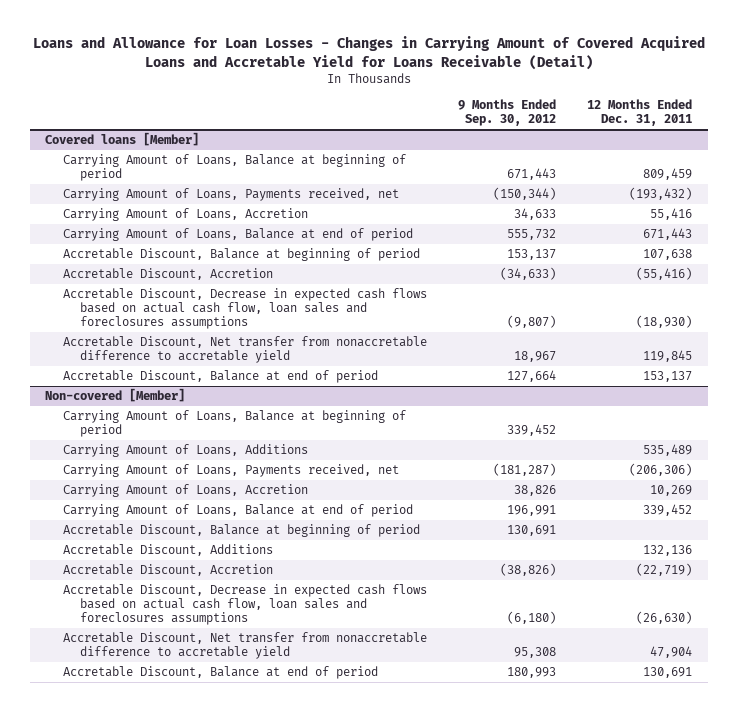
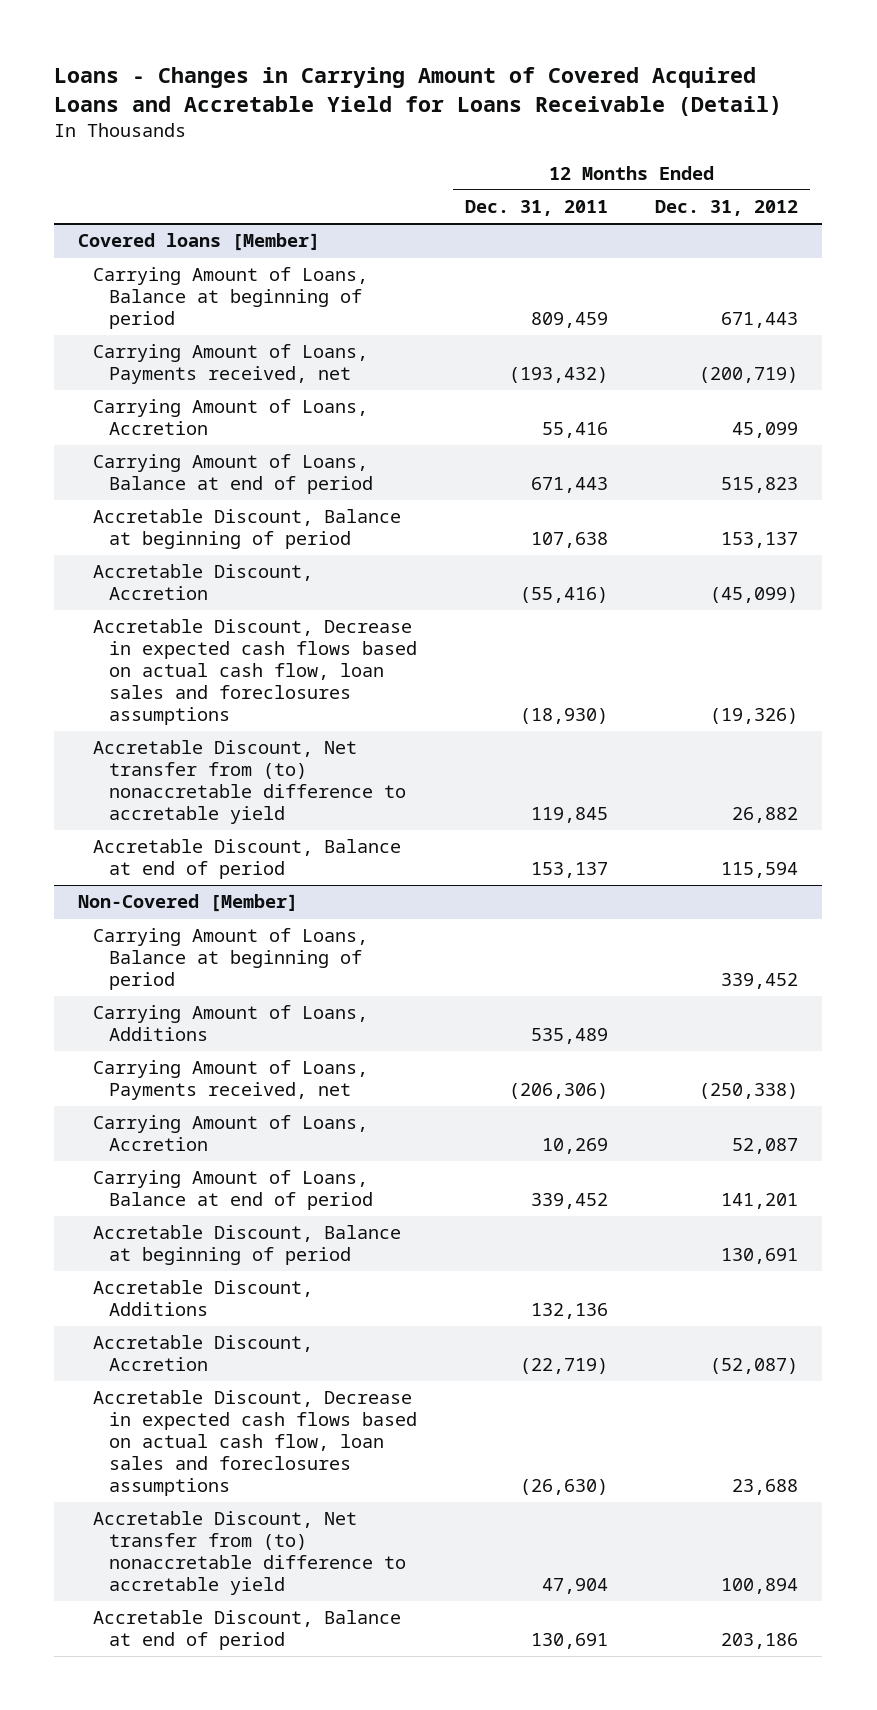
[32,36,705,70] Loans and Allowance for Loan Losses - Changes in Carrying Amount of Covered Acquired Loans and Accretable Yield for Loans Receivable (Detail) -> [54,67,783,117] Loans - Changes in Carrying Amount of Covered Acquired Loans and Accretable Yield for Loans Receivable (Detail)
[457,99,556,127] 9 Months Ended Sep. 30, 2012 -> none
none -> [655,200,799,217] Dec. 31, 2012
[62,336,427,364] Accretable Discount, Net transfer from nonaccretable difference to accretable yield -> [93,740,406,824] Accretable Discount, Net transfer from (to) nonaccretable difference to accretable yield
[45,388,186,403] Non-covered [Member] -> [78,894,299,913] Non-Covered [Member]
[62,632,427,660] Accretable Discount, Net transfer from nonaccretable difference to accretable yield -> [93,1511,406,1595] Accretable Discount, Net transfer from (to) nonaccretable difference to accretable yield

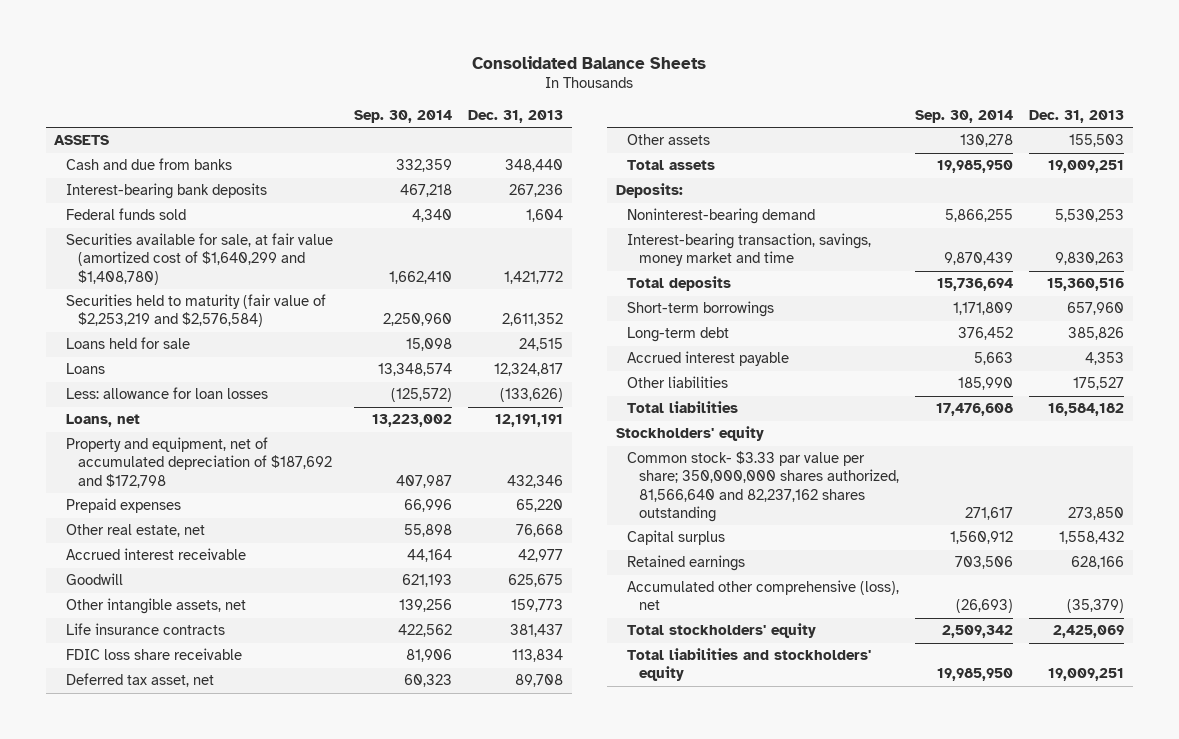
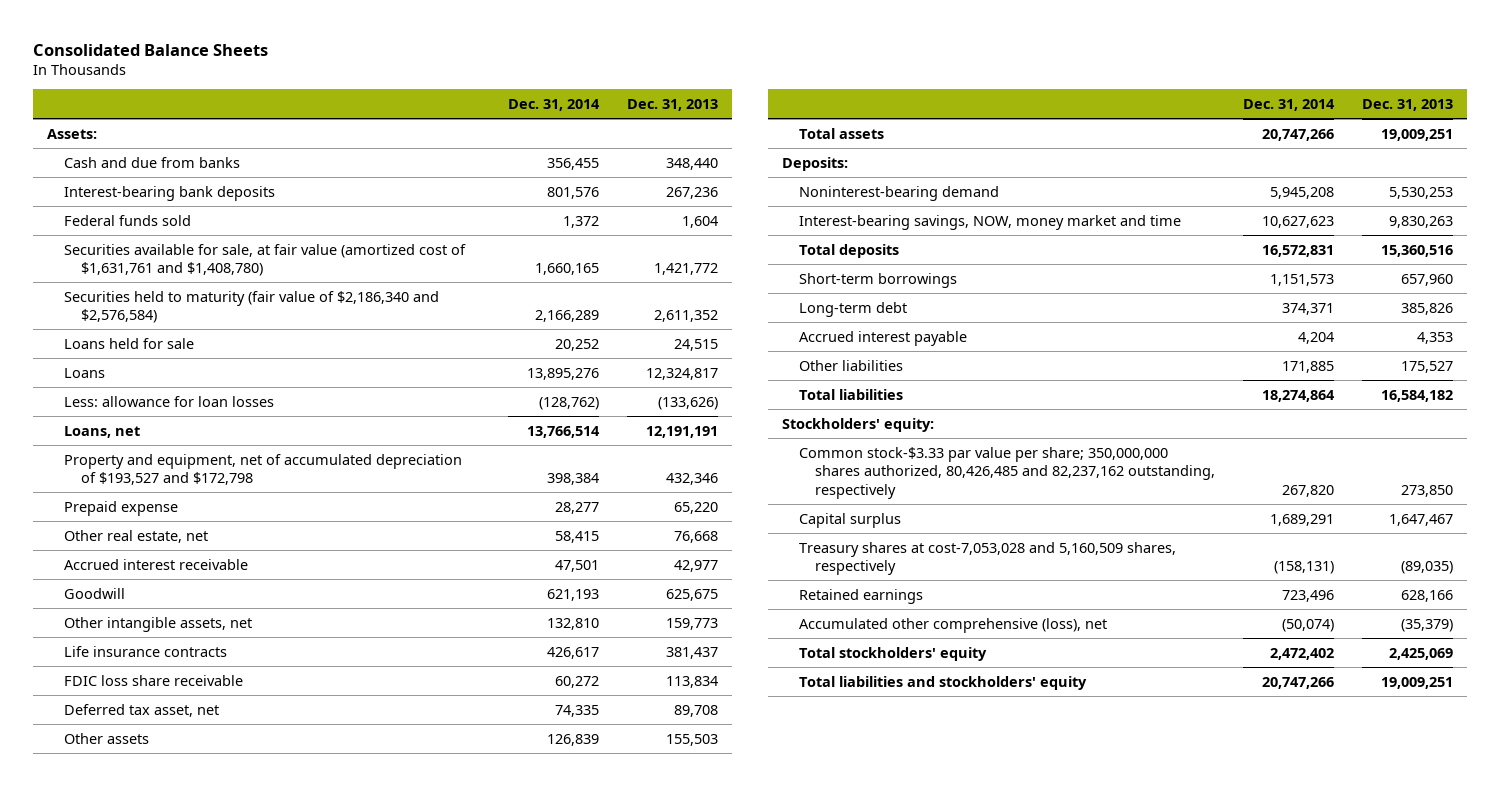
[354,109,453,123] Sep. 30, 2014 -> none
none -> [508,99,601,112] Dec. 31, 2014
[54,135,110,146] ASSETS -> [47,128,98,139] Assets:
[66,233,334,285] Securities available for sale, at fair value (amortized cost of $1,640,299 and $1,408,780) -> [63,243,466,277] Securities available for sale, at fair value (amortized cost of $1,631,761 and $1,408,780)
[66,294,327,328] Securities held to maturity (fair value of $2,253,219 and $2,576,584) -> [63,290,439,324] Securities held to maturity (fair value of $2,186,340 and $2,576,584)
[66,437,332,488] Property and equipment, net of accumulated depreciation of $187,692 and $172,798 -> [63,453,462,486] Property and equipment, net of accumulated depreciation of $193,527 and $172,798
[66,498,182,514] Prepaid expenses -> [63,500,178,516] Prepaid expense
[627,233,872,267] Interest-bearing transaction, savings, money market and time -> [798,214,1181,230] Interest-bearing savings, NOW, money market and time
[615,426,764,442] Stockholders' equity -> [781,417,934,432] Stockholders' equity:
[627,451,899,522] Common stock- $3.33 par value per share; 350,000,000 shares authorized, 81,566,640 and 82,237,162 shares outstanding -> [798,446,1216,499] Common stock-$3.33 par value per share; 350,000,000 shares authorized, 80,426,485 and 82,237,162 outstanding, respectively
[1059,531,1125,545] 1,558,432 -> [1388,513,1453,526] 1,647,467
none -> [798,541,1176,576] Treasury shares at cost-7,053,028 and 5,160,509 shares, respectively

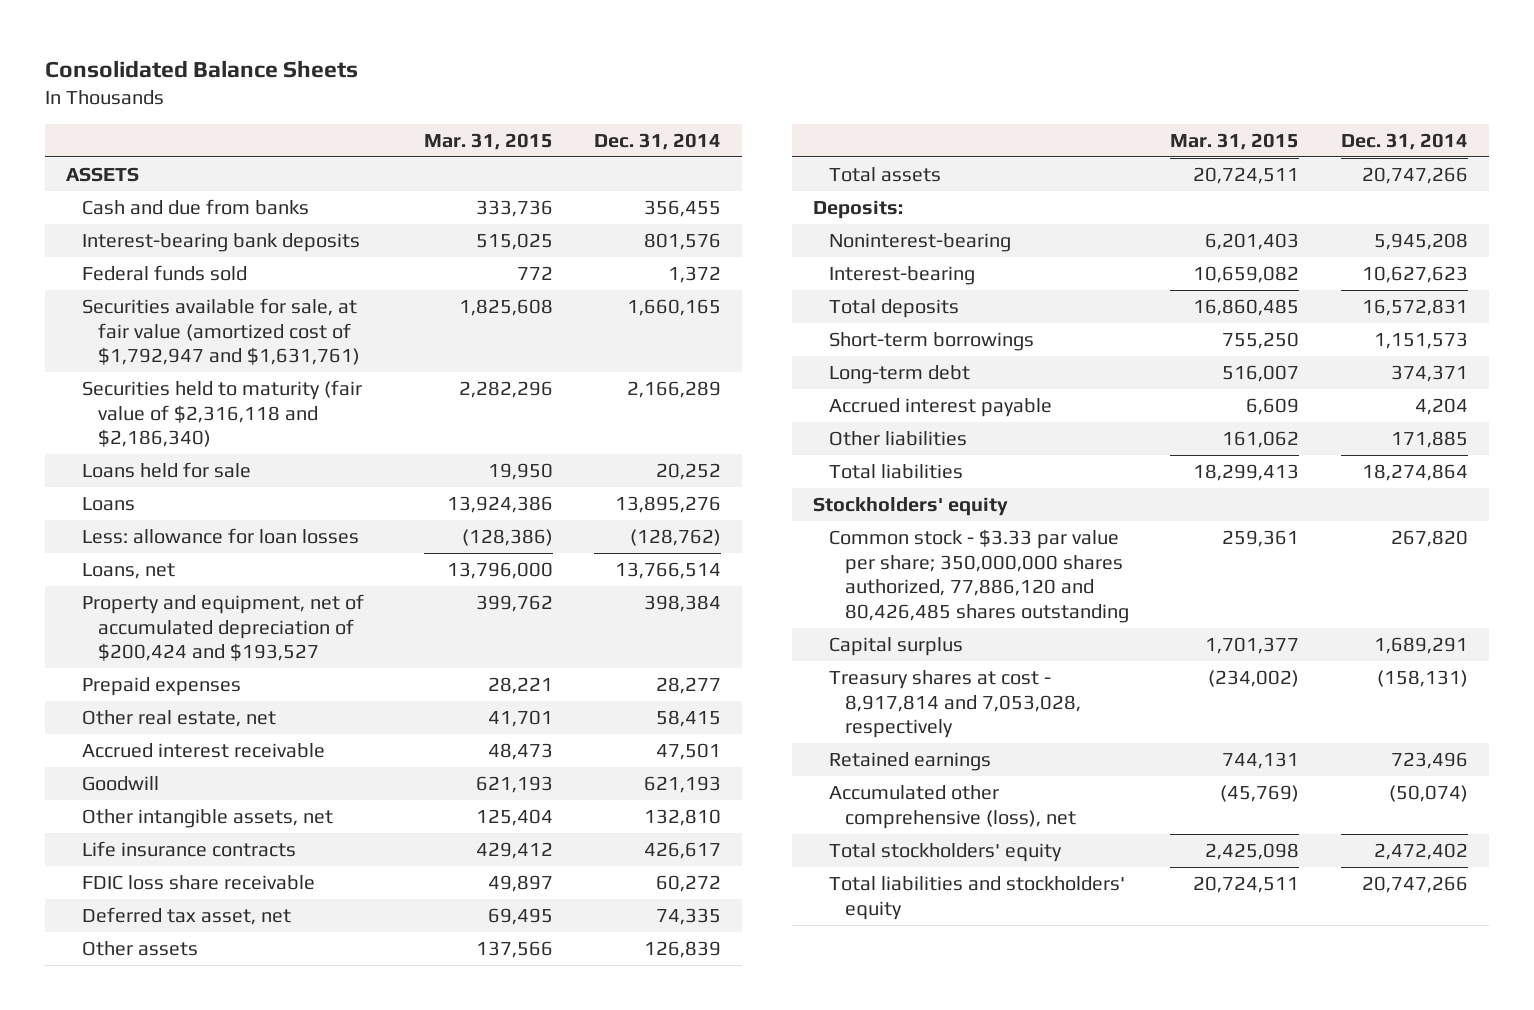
[627,99,719,112] Dec. 31, 2013 -> none
none -> [423,132,553,150] Mar. 31, 2015
[47,128,98,139] Assets: -> [66,167,140,183] ASSETS
[63,243,466,277] Securities available for sale, at fair value (amortized cost of $1,631,761 and $1,408,780) -> [82,298,361,366] Securities available for sale, at fair value (amortized cost of $1,792,947 and $1,631,761)
[63,290,439,324] Securities held to maturity (fair value of $2,186,340 and $2,576,584) -> [82,380,363,448] Securities held to maturity (fair value of $2,316,118 and $2,186,340)
[63,453,462,486] Property and equipment, net of accumulated depreciation of $193,527 and $172,798 -> [82,594,365,662] Property and equipment, net of accumulated depreciation of $200,424 and $193,527
[63,500,178,516] Prepaid expense -> [82,677,242,697] Prepaid expenses
[798,185,999,201] Noninterest-bearing demand -> [828,233,1011,253] Noninterest-bearing
[798,214,1181,230] Interest-bearing savings, NOW, money market and time -> [828,266,975,286] Interest-bearing
[781,417,934,432] Stockholders' equity: -> [813,497,1009,517] Stockholders' equity
[798,446,1216,499] Common stock-$3.33 par value per share; 350,000,000 shares authorized, 80,426,485 and 82,237,162 outstanding, respectively -> [828,529,1129,624] Common stock - $3.33 par value per share; 350,000,000 shares authorized, 77,886,120 and 80,426,485 shares outstanding
[798,541,1176,576] Treasury shares at cost-7,053,028 and 5,160,509 shares, respectively -> [828,670,1081,739] Treasury shares at cost - 8,917,814 and 7,053,028, respectively

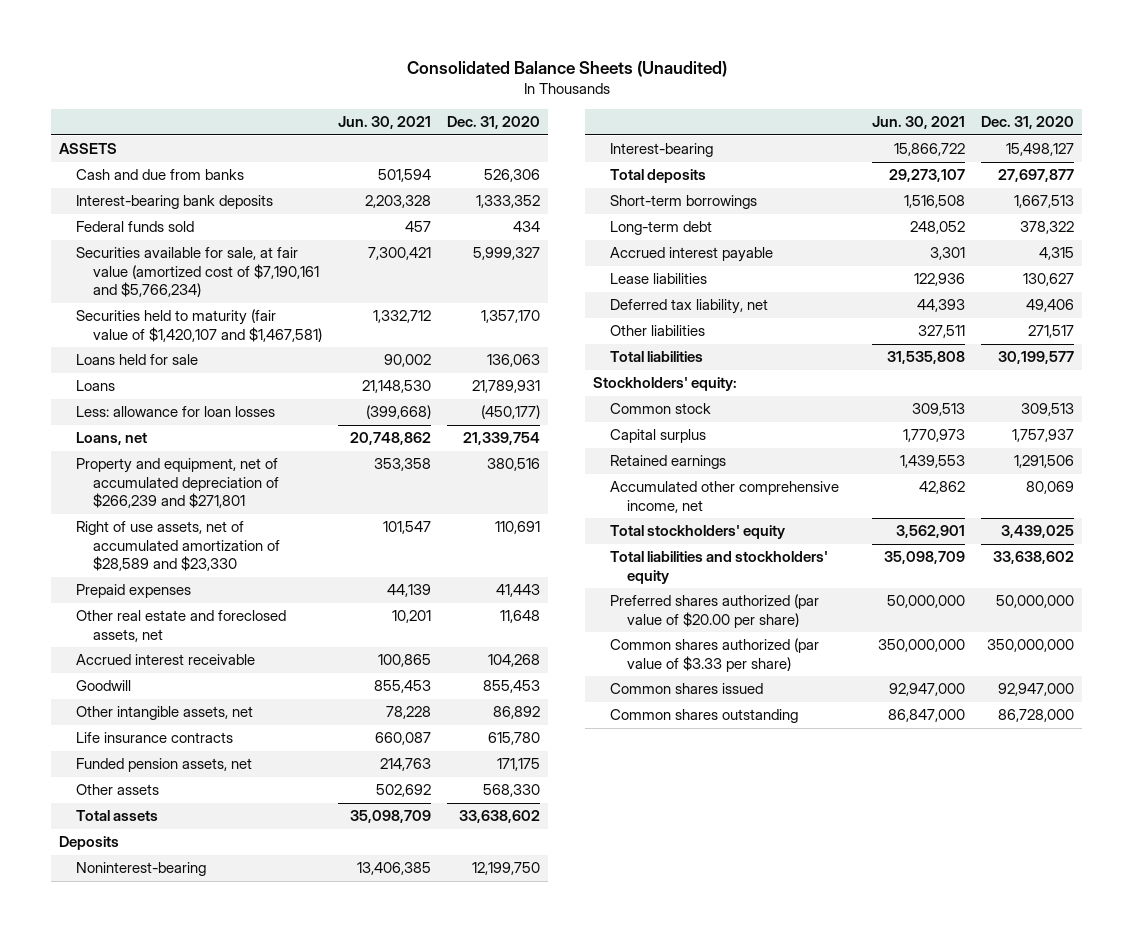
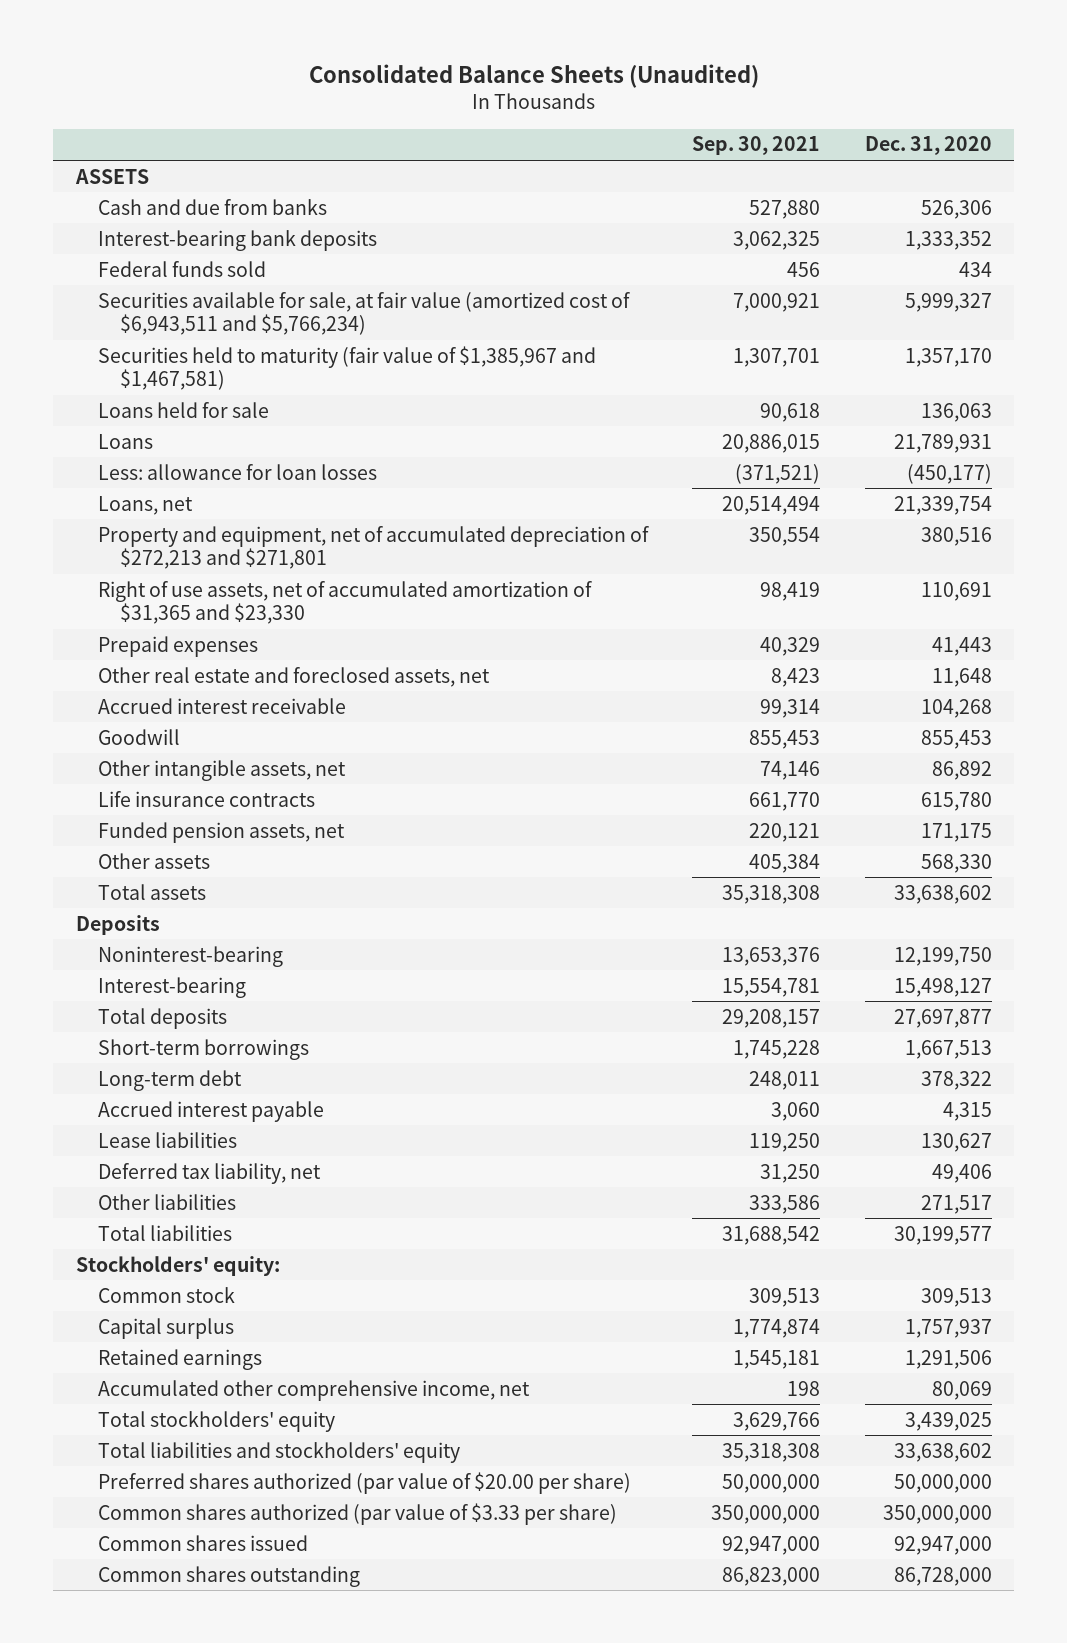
[337,116,431,130] Jun. 30, 2021 -> none
none -> [692,136,821,156] Sep. 30, 2021
[75,247,319,297] Securities available for sale, at fair value (amortized cost of $7,190,161 and $5,766,234) -> [97,291,630,336] Securities available for sale, at fair value (amortized cost of $6,943,511 and $5,766,234)
[75,309,322,342] Securities held to maturity (fair value of $1,420,107 and $1,467,581) -> [97,345,596,391] Securities held to maturity (fair value of $1,385,967 and $1,467,581)
[75,458,279,508] Property and equipment, net of accumulated depreciation of $266,239 and $271,801 -> [97,525,649,570] Property and equipment, net of accumulated depreciation of $272,213 and $271,801
[75,521,280,571] Right of use assets, net of accumulated amortization of $28,589 and $23,330 -> [97,580,592,625] Right of use assets, net of accumulated amortization of $31,365 and $23,330

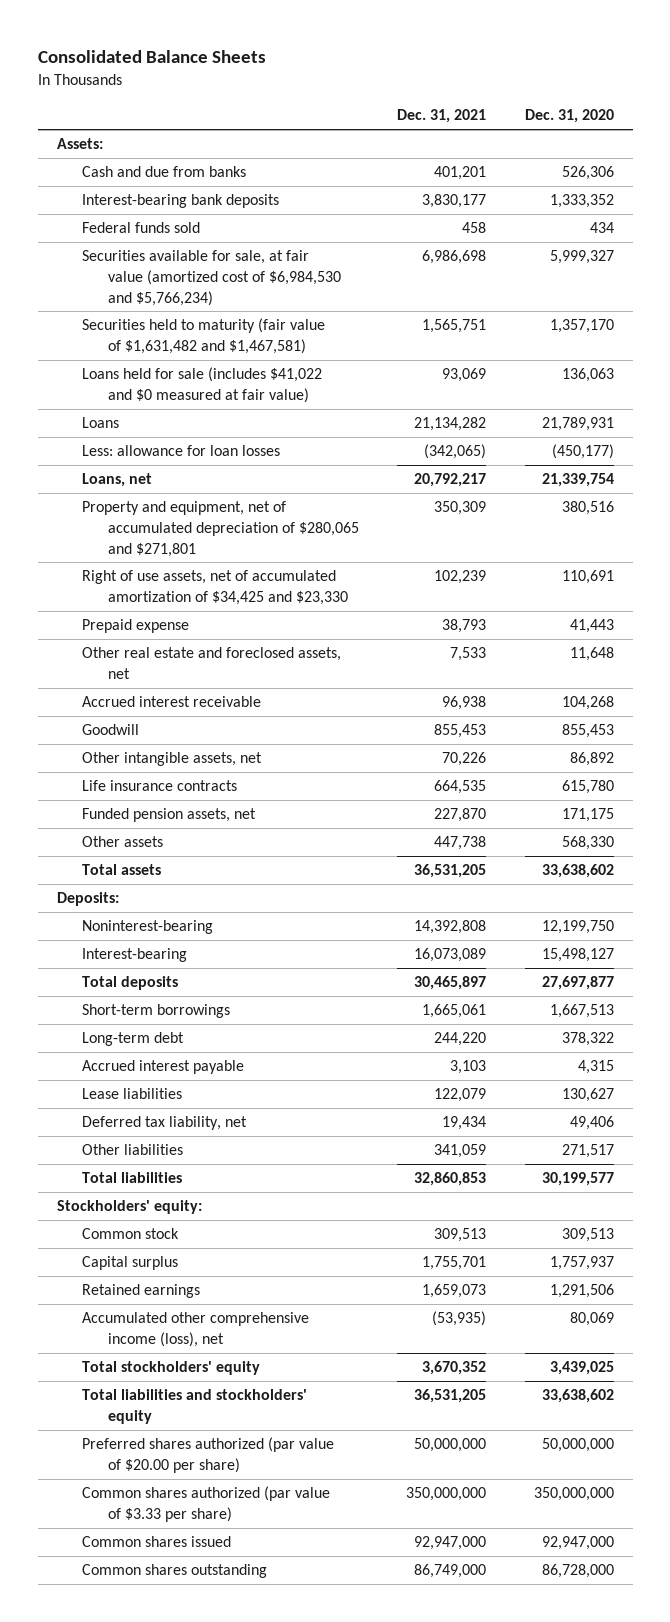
[308,64,759,89] Consolidated Balance Sheets (Unaudited) -> [37,49,266,63] Consolidated Balance Sheets
[692,136,821,156] Sep. 30, 2021 -> none
none -> [397,109,487,124] Dec. 31, 2021
[74,168,149,184] ASSETS -> [56,138,103,150] Assets:
[97,291,630,336] Securities available for sale, at fair value (amortized cost of $6,943,511 and $5,766,234) -> [82,250,342,306] Securities available for sale, at fair value (amortized cost of $6,984,530 and $5,766,234)
[97,345,596,391] Securities held to maturity (fair value of $1,385,967 and $1,467,581) -> [82,318,326,355] Securities held to maturity (fair value of $1,631,482 and $1,467,581)
[97,401,269,418] Loans held for sale -> [82,367,323,404] Loans held for sale (includes $41,022 and $0 measured at fair value)
[97,525,649,570] Property and equipment, net of accumulated depreciation of $272,213 and $271,801 -> [82,501,360,557] Property and equipment, net of accumulated depreciation of $280,065 and $271,801
[97,580,592,625] Right of use assets, net of accumulated amortization of $31,365 and $23,330 -> [82,570,349,606] Right of use assets, net of accumulated amortization of $34,425 and $23,330
[97,635,258,657] Prepaid expenses -> [82,619,190,634] Prepaid expense
[75,914,160,935] Deposits -> [56,892,119,907] Deposits:
[97,1379,530,1401] Accumulated other comprehensive income, net -> [82,1312,310,1348] Accumulated other comprehensive income (loss), net

